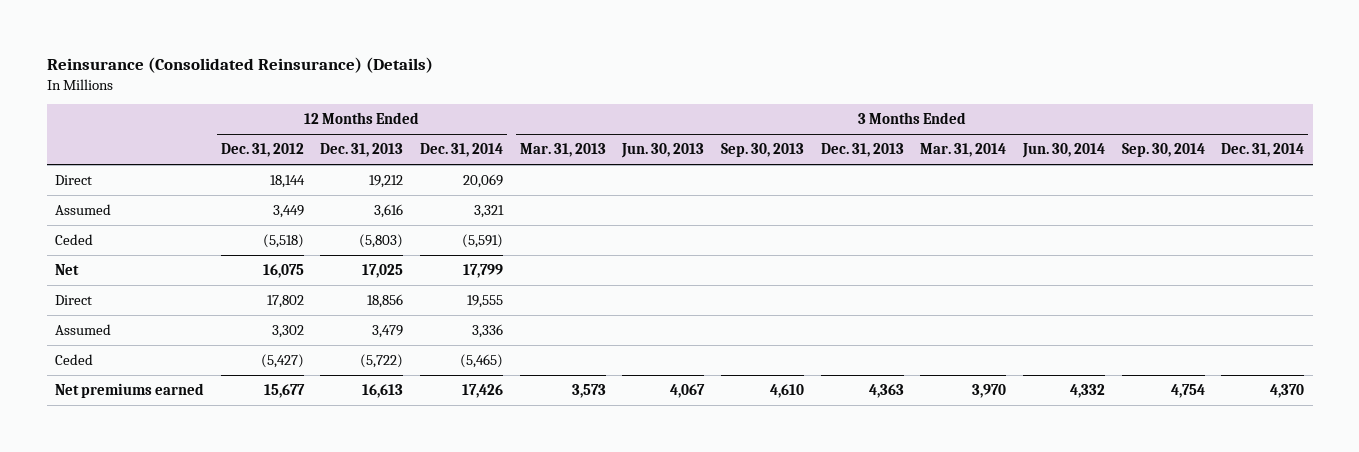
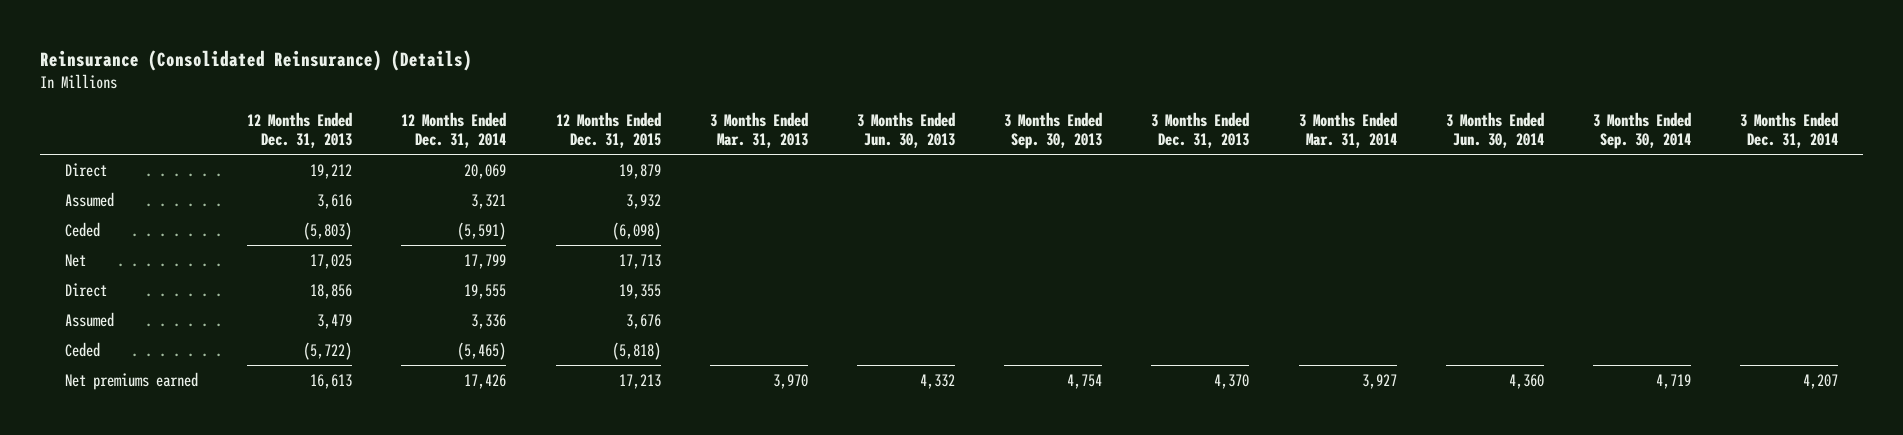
[220,143,304,158] Dec. 31, 2012 -> none
none -> [555,111,661,148] 12 Months Ended Dec. 31, 2015
[571,384,606,399] 3,573 -> [772,373,808,389] 3,970
[670,384,706,399] 4,067 -> [920,373,956,389] 4,332
[770,384,805,399] 4,610 -> [1067,373,1103,389] 4,754
[868,384,904,399] 4,363 -> [1214,373,1250,389] 4,370
[972,384,1007,399] 3,970 -> [1361,373,1397,389] 3,927
[1069,384,1105,399] 4,332 -> [1508,373,1544,389] 4,360
[1170,384,1205,399] 4,754 -> [1656,373,1692,389] 4,719
[1270,384,1305,399] 4,370 -> [1803,373,1839,389] 4,207

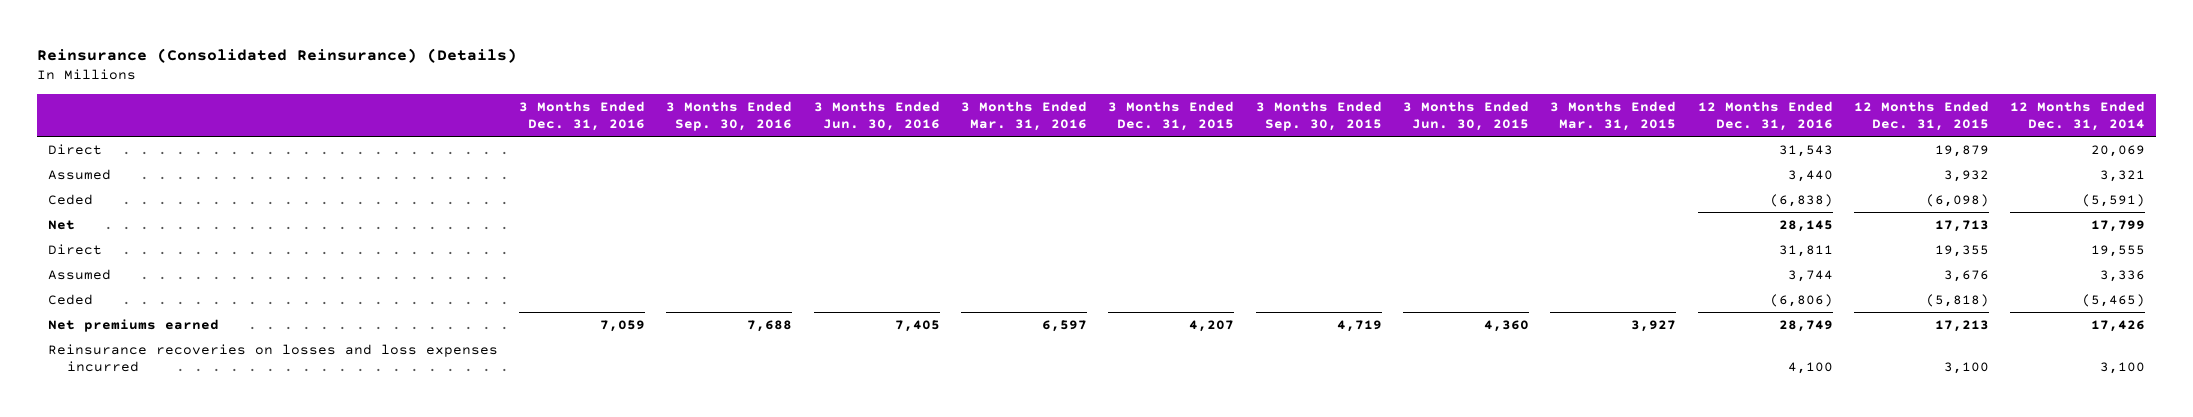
[247,111,353,148] 12 Months Ended Dec. 31, 2013 -> none
[709,111,808,148] 3 Months Ended Mar. 31, 2013 -> none
[857,111,956,148] 3 Months Ended Jun. 30, 2013 -> none
[1004,111,1103,149] 3 Months Ended Sep. 30, 2013 -> none
[1151,111,1250,148] 3 Months Ended Dec. 31, 2013 -> none
[1298,111,1397,148] 3 Months Ended Mar. 31, 2014 -> none
[1445,111,1544,148] 3 Months Ended Jun. 30, 2014 -> none
[1593,111,1692,149] 3 Months Ended Sep. 30, 2014 -> none
[1740,111,1839,148] 3 Months Ended Dec. 31, 2014 -> none
none -> [519,100,646,132] 3 Months Ended Dec. 31, 2016
none -> [666,100,793,132] 3 Months Ended Sep. 30, 2016
none -> [813,100,940,132] 3 Months Ended Jun. 30, 2016
none -> [961,100,1088,132] 3 Months Ended Mar. 31, 2016
none -> [1108,100,1235,132] 3 Months Ended Dec. 31, 2015
none -> [1255,100,1382,132] 3 Months Ended Sep. 30, 2015
none -> [1403,100,1530,132] 3 Months Ended Jun. 30, 2015
none -> [1550,100,1677,132] 3 Months Ended Mar. 31, 2015
none -> [1697,100,1833,132] 12 Months Ended Dec. 31, 2016
none -> [47,343,498,373] Reinsurance recoveries on losses and loss expenses incurred

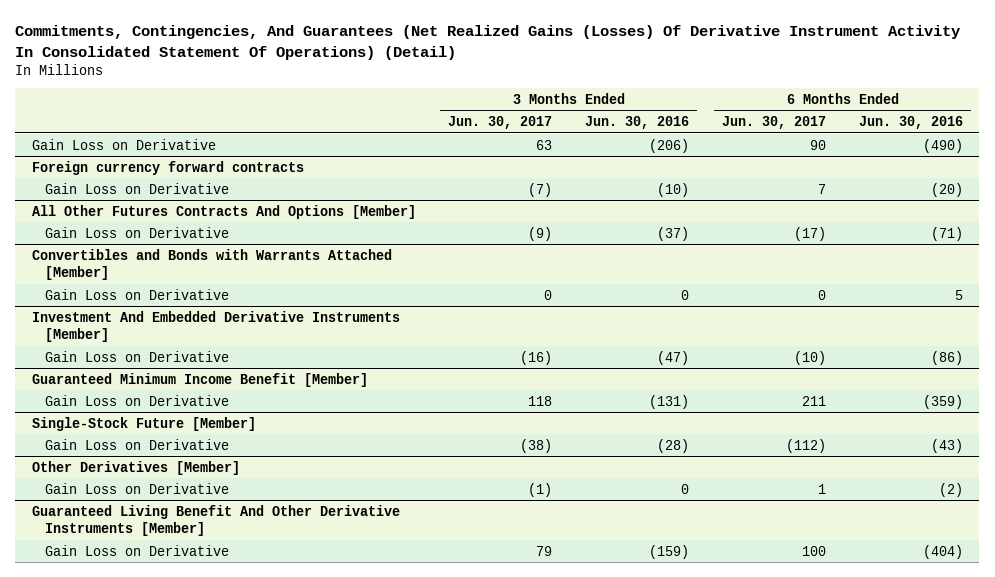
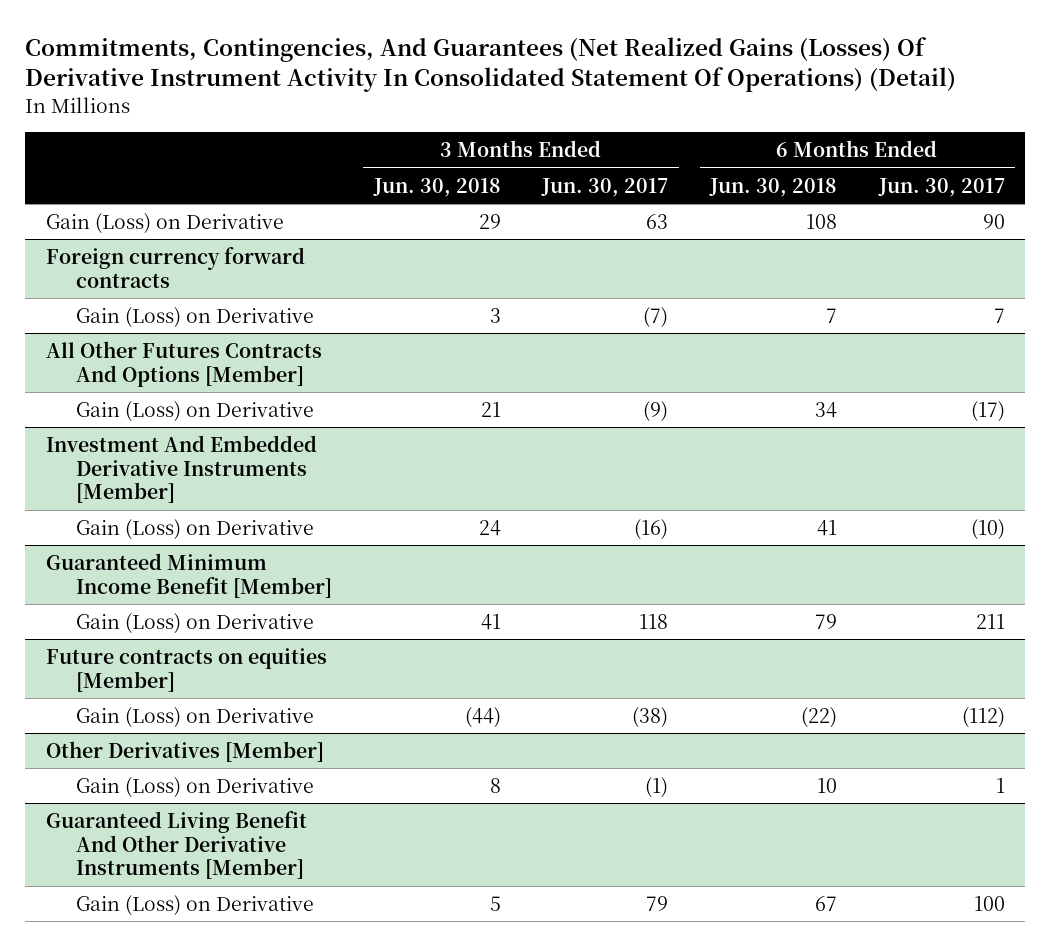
[585,116,690,130] Jun. 30, 2016 -> none
[858,116,963,130] Jun. 30, 2016 -> none
none -> [372,177,501,197] Jun. 30, 2018
none -> [709,177,838,197] Jun. 30, 2018
[31,138,216,150] Gain Loss on Derivative -> [45,212,284,234] Gain (Loss) on Derivative
[45,182,230,194] Gain Loss on Derivative -> [76,306,315,328] Gain (Loss) on Derivative
[31,248,392,280] Convertibles and Bonds with Warrants Attached [Member] -> none
[45,288,230,300] Gain Loss on Derivative -> none
[45,226,230,238] Gain Loss on Derivative -> [76,400,315,422] Gain (Loss) on Derivative
[45,350,230,362] Gain Loss on Derivative -> [76,518,315,540] Gain (Loss) on Derivative
[45,394,230,406] Gain Loss on Derivative -> [76,612,315,634] Gain (Loss) on Derivative
[31,416,256,431] Single-Stock Future [Member] -> [45,647,327,692] Future contracts on equities [Member]
[45,438,230,450] Gain Loss on Derivative -> [76,706,315,728] Gain (Loss) on Derivative
[45,482,230,494] Gain Loss on Derivative -> [76,776,315,798] Gain (Loss) on Derivative
[45,544,230,556] Gain Loss on Derivative -> [76,894,315,916] Gain (Loss) on Derivative

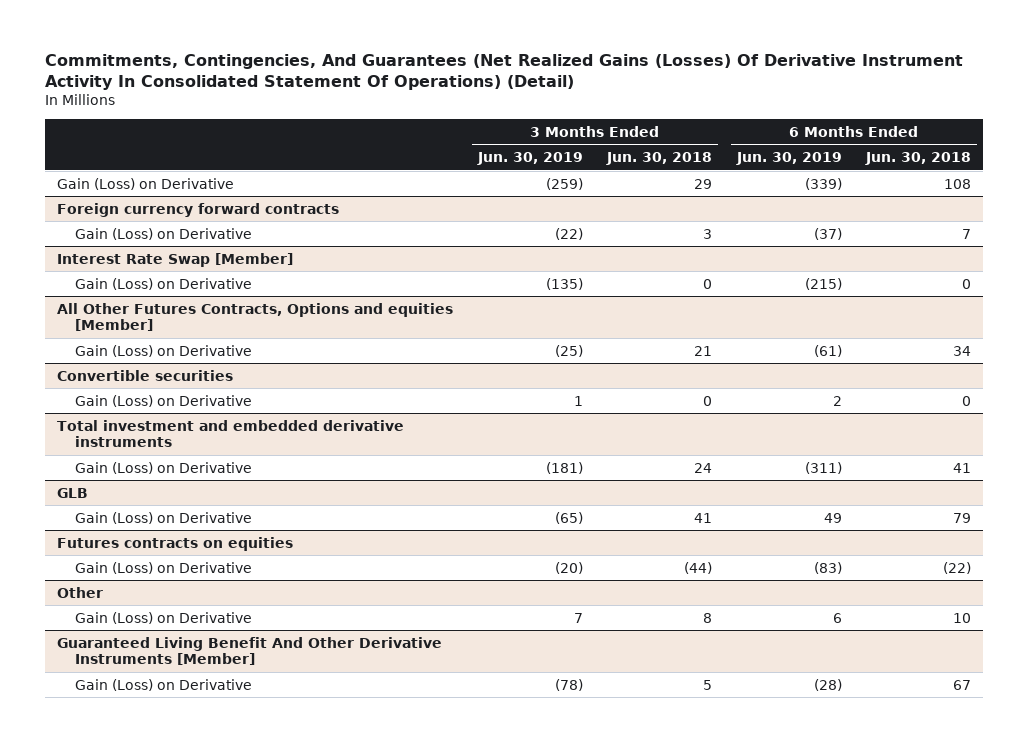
[541,177,669,197] Jun. 30, 2017 -> none
[877,177,1005,197] Jun. 30, 2017 -> none
none -> [476,152,583,166] Jun. 30, 2019
none -> [735,152,842,166] Jun. 30, 2019
none -> [57,252,294,267] Interest Rate Swap [Member]
none -> [74,277,252,290] Gain (Loss) on Derivative
[45,340,322,387] All Other Futures Contracts And Options [Member] -> [57,302,454,331] All Other Futures Contracts, Options and equities [Member]
none -> [57,369,234,381] Convertible securities
none -> [74,394,252,407] Gain (Loss) on Derivative
[45,434,317,504] Investment And Embedded Derivative Instruments [Member] -> [57,419,405,447] Total investment and embedded derivative instruments
[45,552,333,598] Guaranteed Minimum Income Benefit [Member] -> [57,487,89,498] GLB
[45,647,327,692] Future contracts on equities [Member] -> [57,536,294,551] Futures contracts on equities
[45,740,324,762] Other Derivatives [Member] -> [57,586,104,598] Other

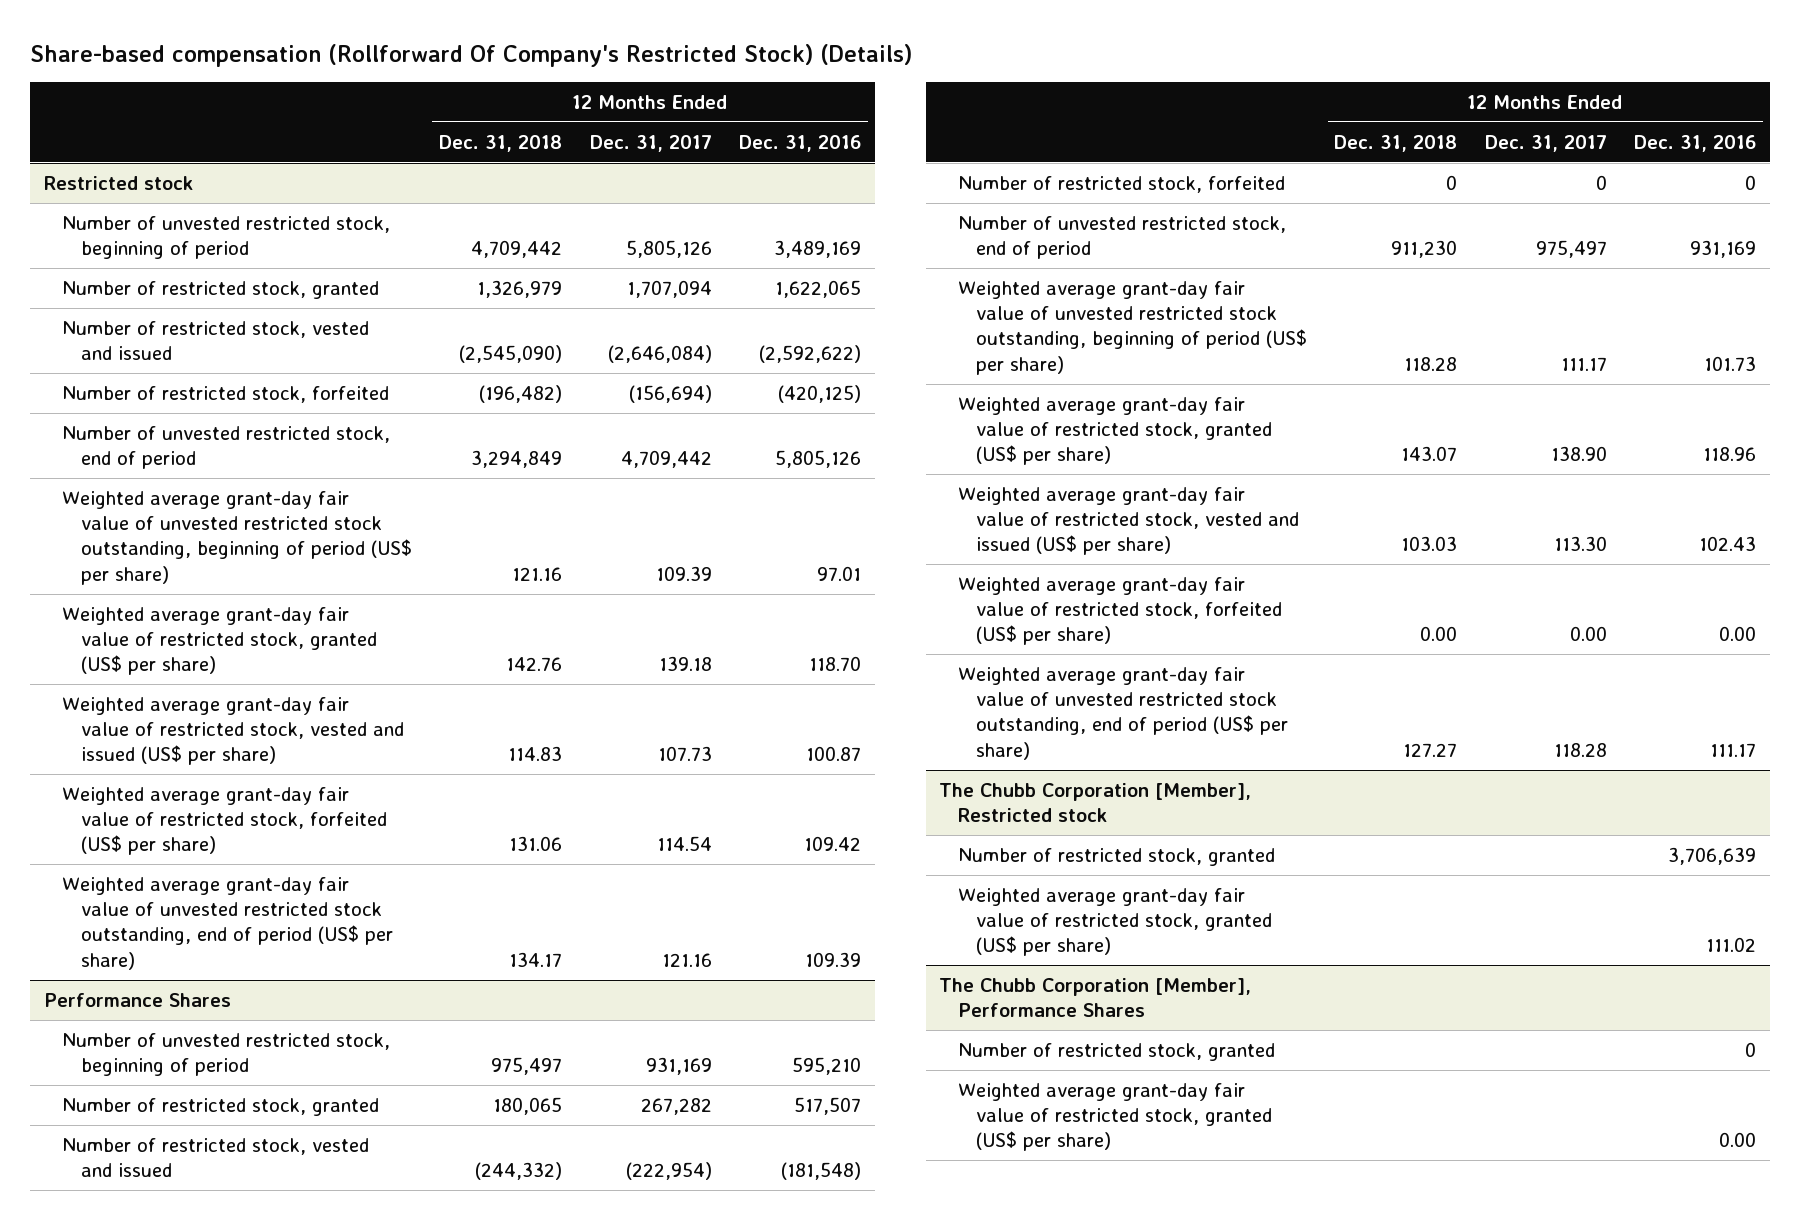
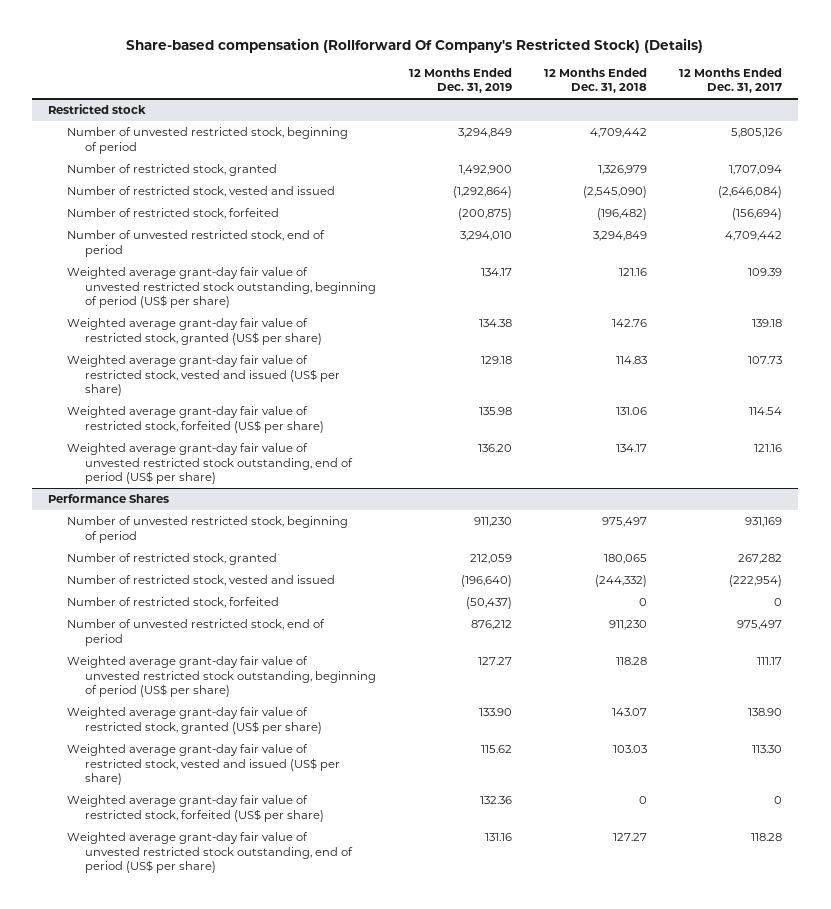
[739,134,862,152] Dec. 31, 2016 -> none
none -> [408,67,512,94] 12 Months Ended Dec. 31, 2019
[1420,626,1458,642] 0.00 -> [638,795,647,804] 0
[1569,626,1607,642] 0.00 -> [774,795,783,804] 0
[939,782,1252,823] The Chubb Corporation [Member], Restricted stock -> none
[957,847,1275,866] Number of restricted stock, granted -> none
[957,887,1272,957] Weighted average grant-day fair value of restricted stock, granted (US$ per share) -> none
[939,977,1252,1018] The Chubb Corporation [Member], Performance Shares -> none
[957,1042,1275,1061] Number of restricted stock, granted -> none
[957,1082,1272,1152] Weighted average grant-day fair value of restricted stock, granted (US$ per share) -> none

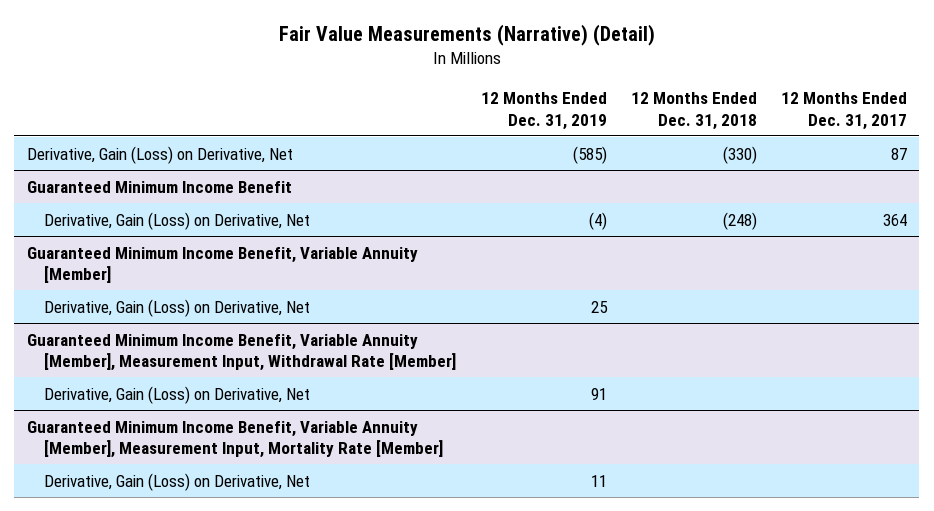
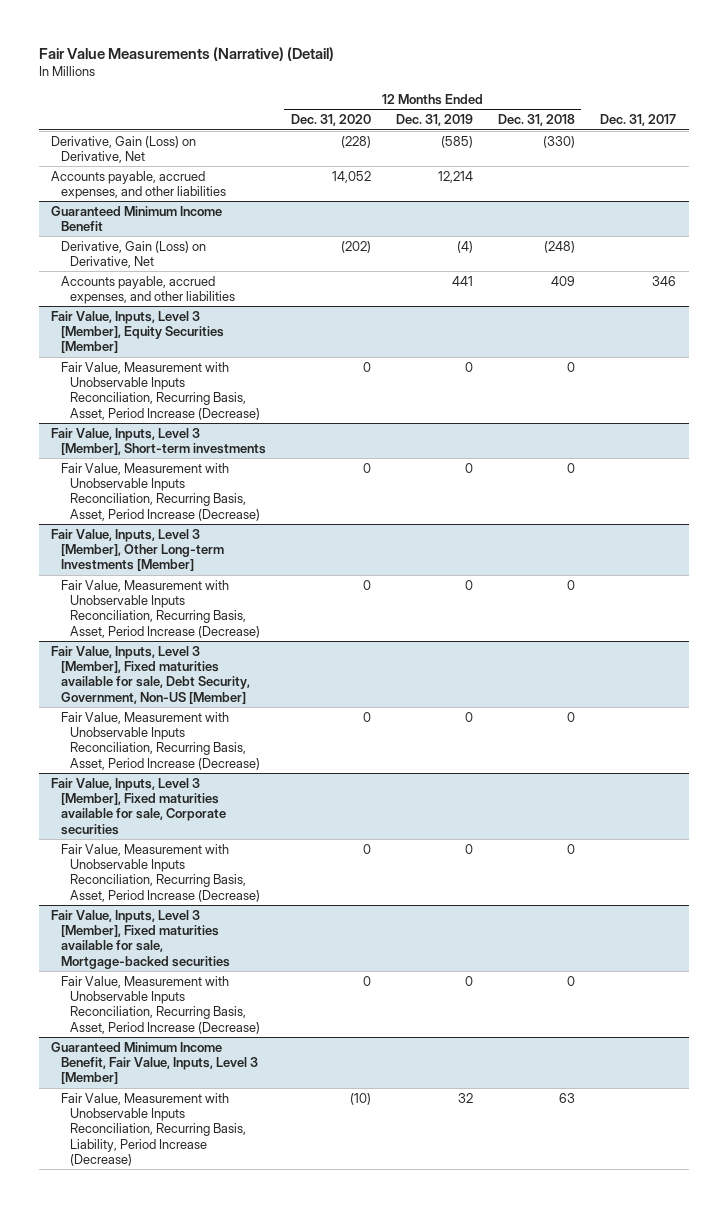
[781,92,908,130] 12 Months Ended Dec. 31, 2017 -> none
none -> [290,114,371,127] Dec. 31, 2020
none -> [600,114,677,127] Dec. 31, 2017
none -> [51,170,226,200] Accounts payable, accrued expenses, and other liabilities
[26,246,418,283] Guaranteed Minimum Income Benefit, Variable Annuity [Member] -> none
[44,298,311,317] Derivative, Gain (Loss) on Derivative, Net -> none
[26,333,457,371] Guaranteed Minimum Income Benefit, Variable Annuity [Member], Measurement Input, Withdrawal Rate [Member] -> none
[44,385,311,404] Derivative, Gain (Loss) on Derivative, Net -> none
[26,420,444,458] Guaranteed Minimum Income Benefit, Variable Annuity [Member], Measurement Input, Mortality Rate [Member] -> none
[44,472,311,491] Derivative, Gain (Loss) on Derivative, Net -> none
none -> [60,275,236,305] Accounts payable, accrued expenses, and other liabilities
none -> [51,310,224,354] Fair Value, Inputs, Level 3 [Member], Equity Securities [Member]
none -> [60,361,261,420] Fair Value, Measurement with Unobservable Inputs Reconciliation, Recurring Basis, Asset, Period Increase (Decrease)
none -> [51,427,266,456] Fair Value, Inputs, Level 3 [Member], Short-term investments
none -> [60,462,261,521] Fair Value, Measurement with Unobservable Inputs Reconciliation, Recurring Basis, Asset, Period Increase (Decrease)
none -> [51,528,224,572] Fair Value, Inputs, Level 3 [Member], Other Long-term Investments [Member]
none -> [60,579,261,638] Fair Value, Measurement with Unobservable Inputs Reconciliation, Recurring Basis, Asset, Period Increase (Decrease)
none -> [51,645,250,704] Fair Value, Inputs, Level 3 [Member], Fixed maturities available for sale, Debt Security, Government, Non-US [Member]
none -> [60,711,261,770] Fair Value, Measurement with Unobservable Inputs Reconciliation, Recurring Basis, Asset, Period Increase (Decrease)
none -> [51,777,226,835] Fair Value, Inputs, Level 3 [Member], Fixed maturities available for sale, Corporate securities
none -> [60,843,261,902] Fair Value, Measurement with Unobservable Inputs Reconciliation, Recurring Basis, Asset, Period Increase (Decrease)
none -> [51,909,230,969] Fair Value, Inputs, Level 3 [Member], Fixed maturities available for sale, Mortgage-backed securities
none -> [60,975,261,1034] Fair Value, Measurement with Unobservable Inputs Reconciliation, Recurring Basis, Asset, Period Increase (Decrease)
none -> [51,1041,258,1085] Guaranteed Minimum Income Benefit, Fair Value, Inputs, Level 3 [Member]
none -> [60,1092,247,1166] Fair Value, Measurement with Unobservable Inputs Reconciliation, Recurring Basis, Liability, Period Increase (Decrease)

